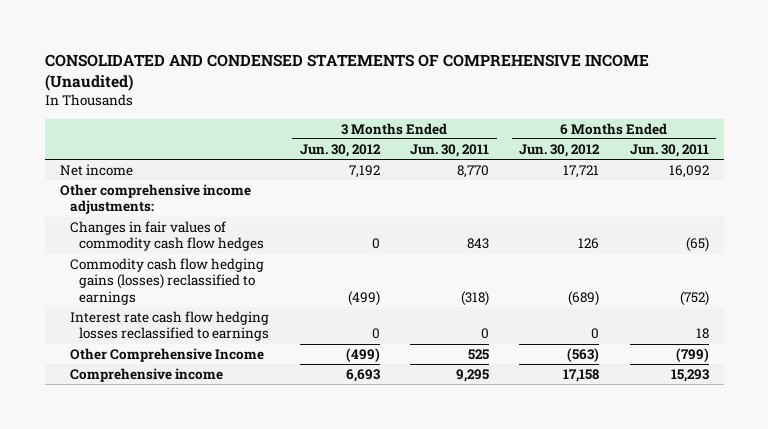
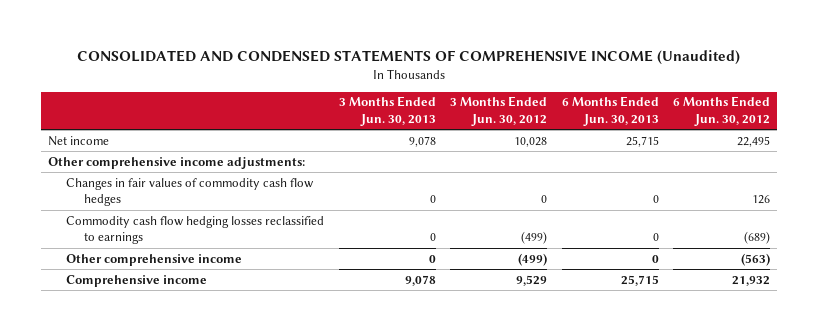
[409,143,489,157] Jun. 30, 2011 -> none
[629,143,709,157] Jun. 30, 2011 -> none
none -> [338,96,436,127] 3 Months Ended Jun. 30, 2013
none -> [561,96,659,127] 6 Months Ended Jun. 30, 2013
[348,165,380,179] 7,192 -> [514,136,548,147] 10,028
[563,165,600,179] 17,721 -> [737,135,771,147] 22,495
[69,311,270,342] Interest rate cash flow hedging losses reclassified to earnings -> none
[69,258,264,305] Commodity cash flow hedging gains (losses) reclassified to earnings -> [66,215,325,245] Commodity cash flow hedging losses reclassified to earnings
[69,348,264,363] Other Comprehensive Income -> [66,253,243,266] Other comprehensive income
[345,369,380,383] 6,693 -> [516,274,548,286] 9,529
[563,369,600,383] 17,158 -> [732,275,771,286] 21,932

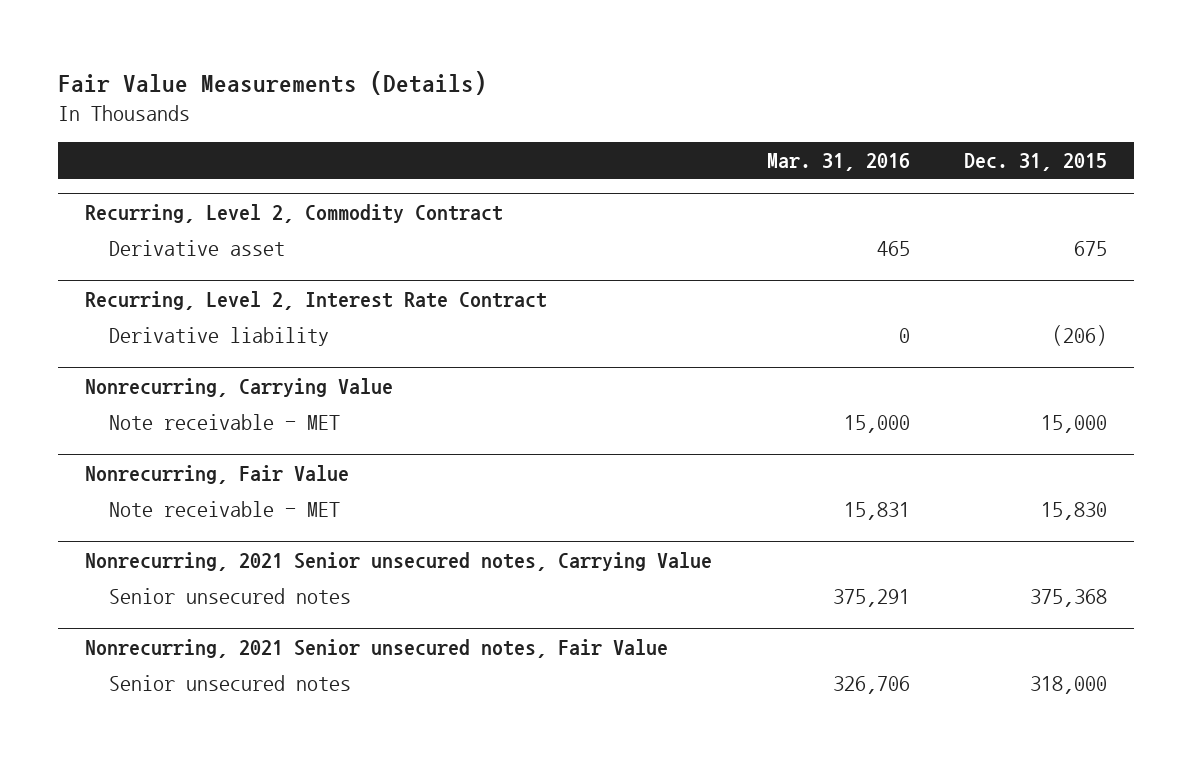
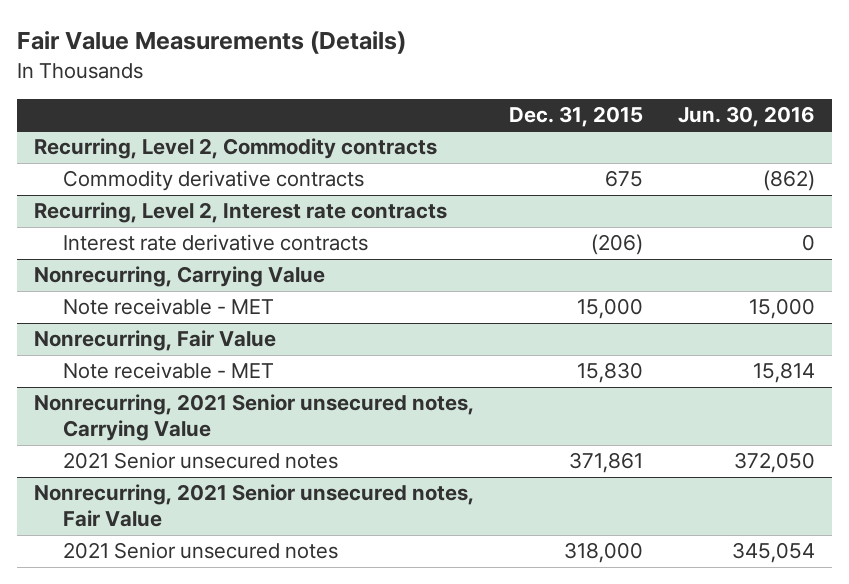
[766,153,910,172] Mar. 31, 2016 -> none
none -> [677,106,815,128] Jun. 30, 2016
[85,203,504,223] Recurring, Level 2, Commodity Contract -> [34,138,438,160] Recurring, Level 2, Commodity contracts
[109,240,286,257] Derivative asset -> [62,170,364,192] Commodity derivative contracts
[85,290,548,310] Recurring, Level 2, Interest Rate Contract -> [34,202,448,224] Recurring, Level 2, Interest rate contracts
[109,327,330,347] Derivative liability -> [62,234,368,252] Interest rate derivative contracts
[109,588,352,605] Senior unsecured notes -> [62,452,338,470] 2021 Senior unsecured notes
[1029,589,1107,608] 375,368 -> [568,452,643,474] 371,861
[109,675,352,692] Senior unsecured notes -> [62,542,338,560] 2021 Senior unsecured notes

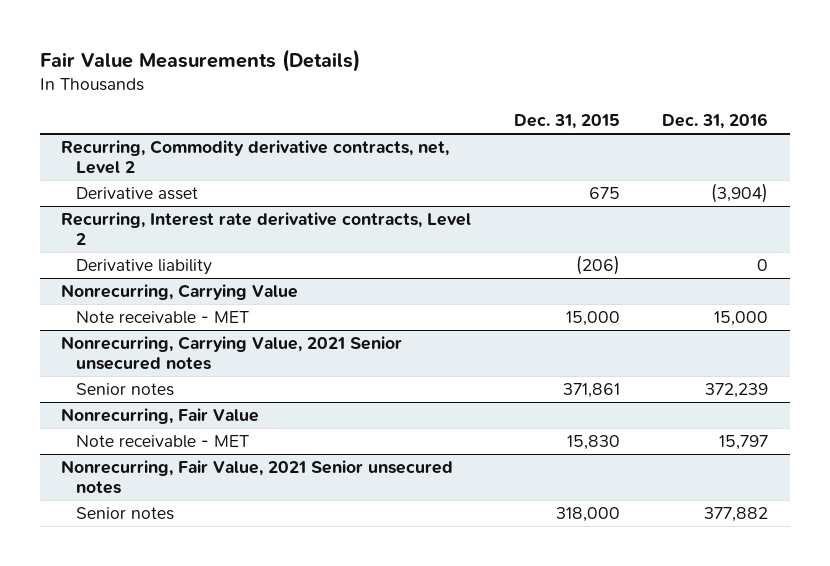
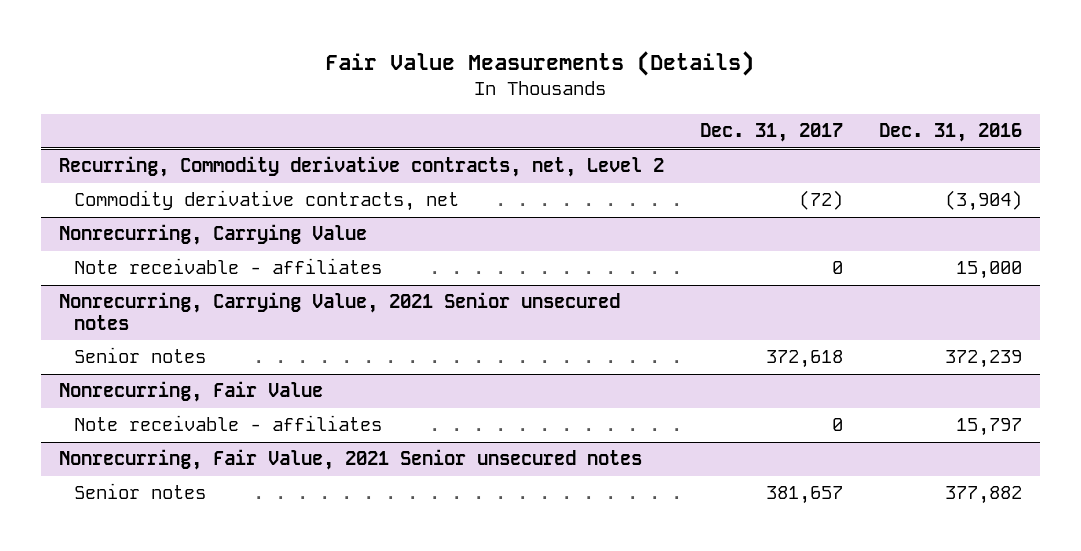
[513,114,620,130] Dec. 31, 2015 -> none
none -> [699,123,843,143] Dec. 31, 2017
[75,186,198,200] Derivative asset -> none
[61,211,472,245] Recurring, Interest rate derivative contracts, Level 2 -> none
[75,258,212,275] Derivative liability -> [74,190,460,212] Commodity derivative contracts, net
[757,258,769,271] 0 -> [944,190,1022,212] (3,904)
[75,310,249,324] Note receivable - MET -> [74,258,383,275] Note receivable - affiliates
[75,434,249,448] Note receivable - MET -> [74,415,383,432] Note receivable - affiliates

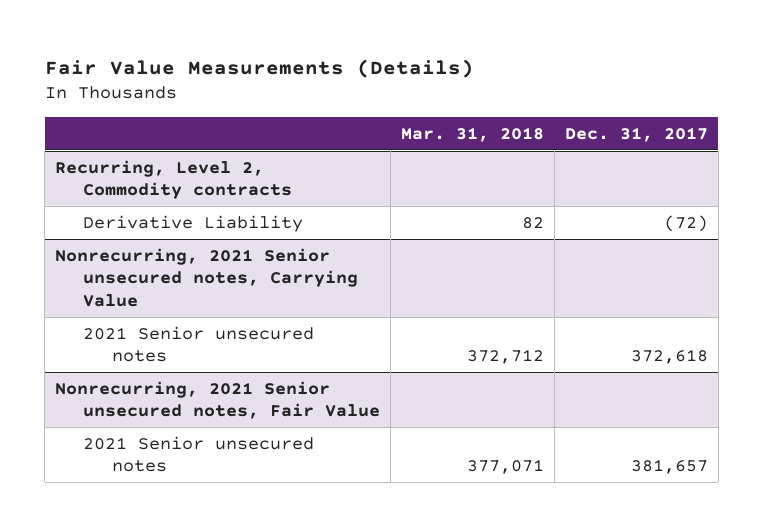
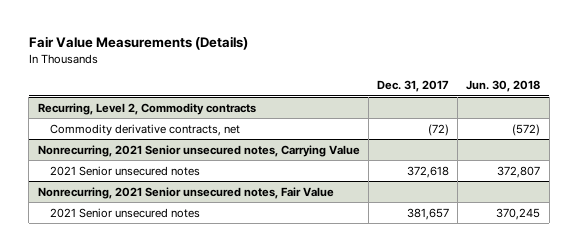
[401,126,545,142] Mar. 31, 2018 -> none
none -> [466,80,541,93] Jun. 30, 2018
[83,214,304,232] Derivative Liability -> [49,123,240,136] Commodity derivative contracts, net

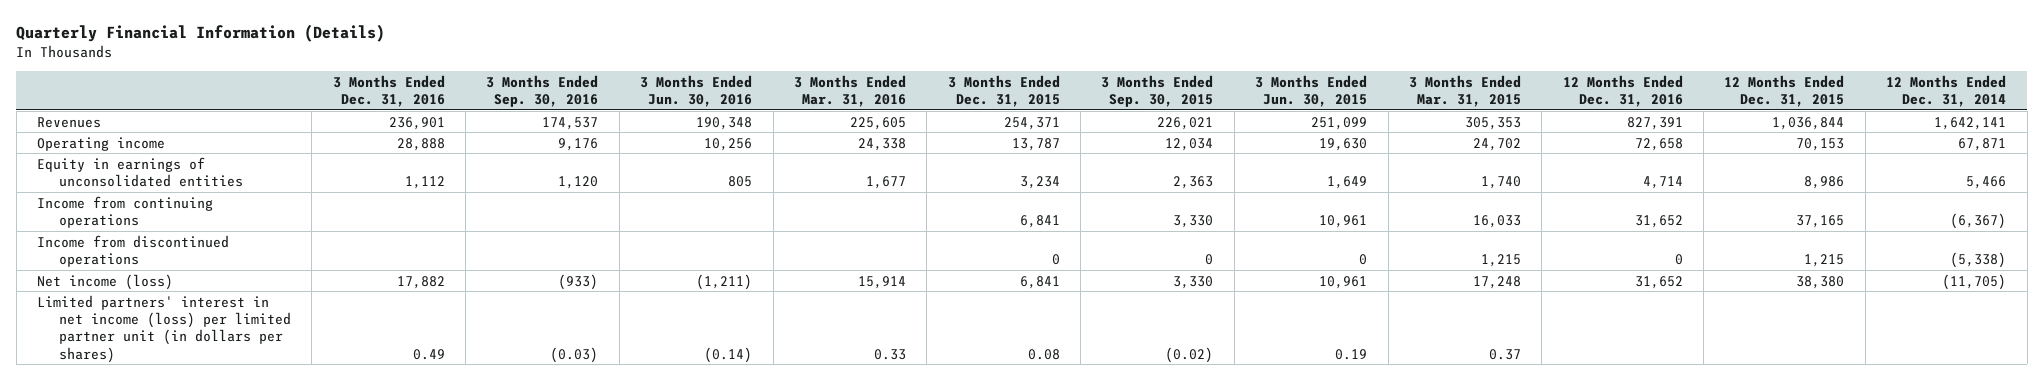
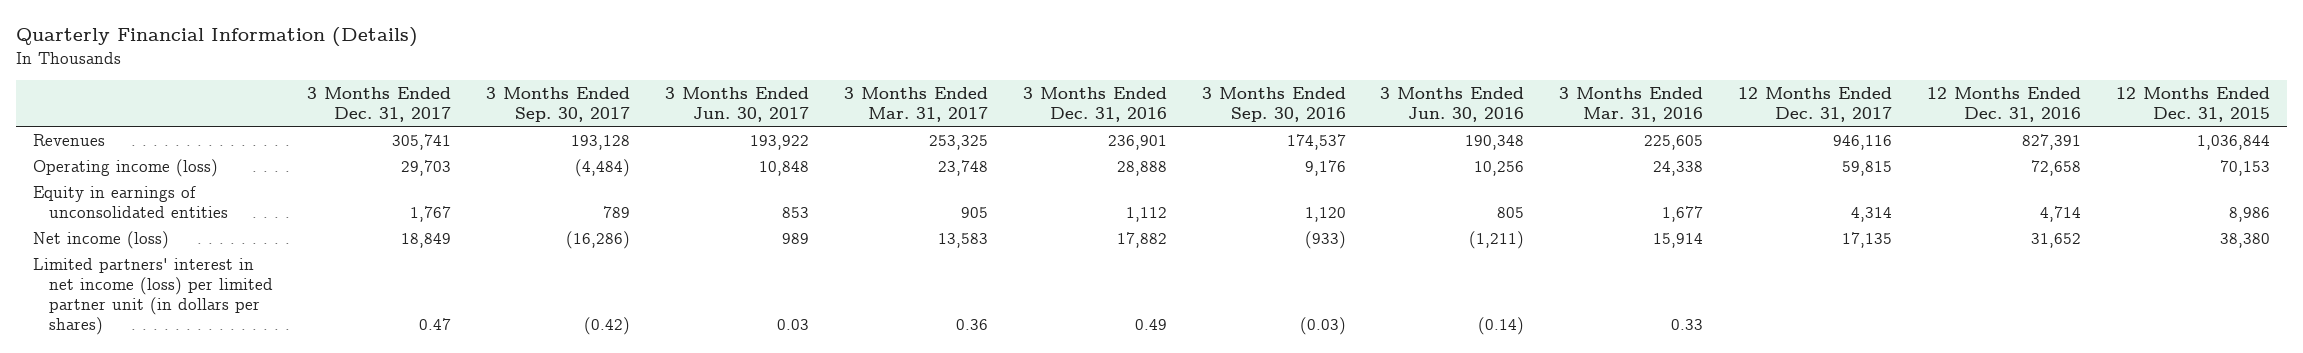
[947,74,1060,108] 3 Months Ended Dec. 31, 2015 -> none
[1101,74,1214,108] 3 Months Ended Sep. 30, 2015 -> none
[1255,74,1368,108] 3 Months Ended Jun. 30, 2015 -> none
[1408,74,1521,108] 3 Months Ended Mar. 31, 2015 -> none
[1886,74,2007,108] 12 Months Ended Dec. 31, 2014 -> none
none -> [307,86,452,123] 3 Months Ended Dec. 31, 2017
none -> [486,86,631,123] 3 Months Ended Sep. 30, 2017
none -> [665,86,810,123] 3 Months Ended Jun. 30, 2017
none -> [843,86,988,123] 3 Months Ended Mar. 31, 2017
none -> [1738,86,1893,123] 12 Months Ended Dec. 31, 2017
[37,136,166,151] Operating income -> [33,158,219,177] Operating income (loss)
[37,195,214,228] Income from continuing operations -> none
[37,234,230,267] Income from discontinued operations -> none

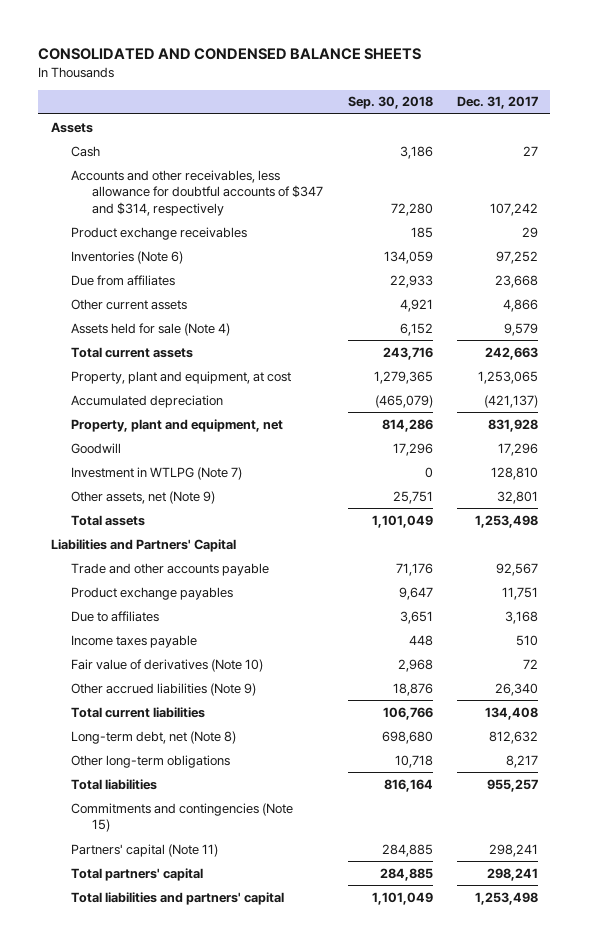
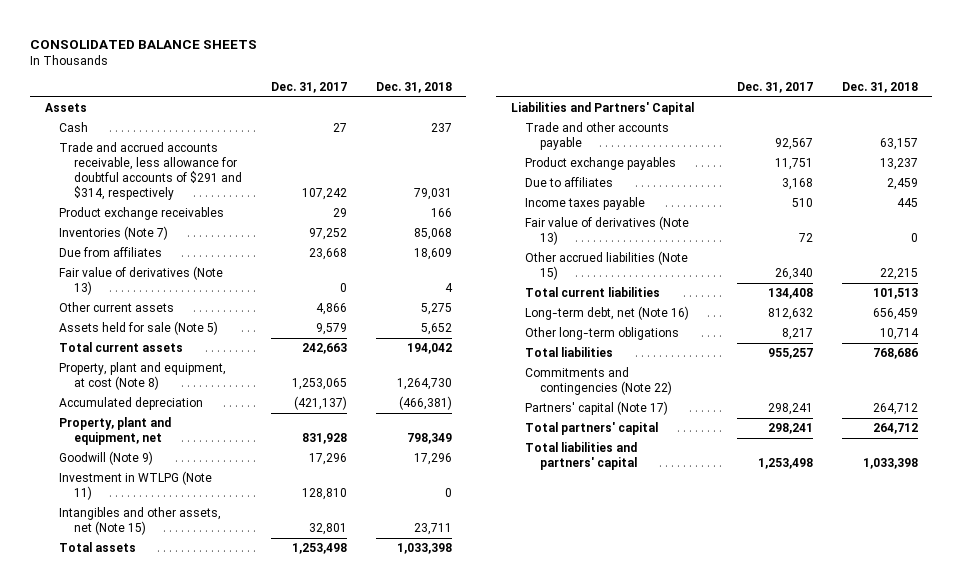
[38,47,422,60] CONSOLIDATED AND CONDENSED BALANCE SHEETS -> [30,39,258,49] CONSOLIDATED BALANCE SHEETS
[347,96,433,110] Sep. 30, 2018 -> none
none -> [375,81,452,93] Dec. 31, 2018
[71,169,323,216] Accounts and other receivables, less allowance for doubtful accounts of $347 and $314, respectively -> [59,142,242,200] Trade and accrued accounts receivable, less allowance for doubtful accounts of $291 and $314, respectively
[71,250,184,264] Inventories (Note 6) -> [59,226,169,241] Inventories (Note 7)
none -> [59,266,224,296] Fair value of derivatives (Note 13)
[71,322,231,336] Assets held for sale (Note 4) -> [59,321,219,336] Assets held for sale (Note 5)
[71,370,292,384] Property, plant and equipment, at cost -> [59,362,227,391] Property, plant and equipment, at cost (Note 8)
[71,442,122,454] Goodwill -> [59,451,154,466] Goodwill (Note 9)
[71,466,243,480] Investment in WTLPG (Note 7) -> [59,471,213,501] Investment in WTLPG (Note 11)
[71,490,216,504] Other assets, net (Note 9) -> [59,507,222,536] Intangibles and other assets, net (Note 15)
[71,658,264,672] Fair value of derivatives (Note 10) -> [525,216,690,246] Fair value of derivatives (Note 13)
[71,682,257,696] Other accrued liabilities (Note 9) -> [525,251,689,281] Other accrued liabilities (Note 15)
[71,730,237,744] Long-term debt, net (Note 8) -> [525,306,690,321] Long-term debt, net (Note 16)
[71,802,294,833] Commitments and contingencies (Note 15) -> [525,367,672,396] Commitments and contingencies (Note 22)
[71,843,219,857] Partners' capital (Note 11) -> [525,401,669,416] Partners' capital (Note 17)

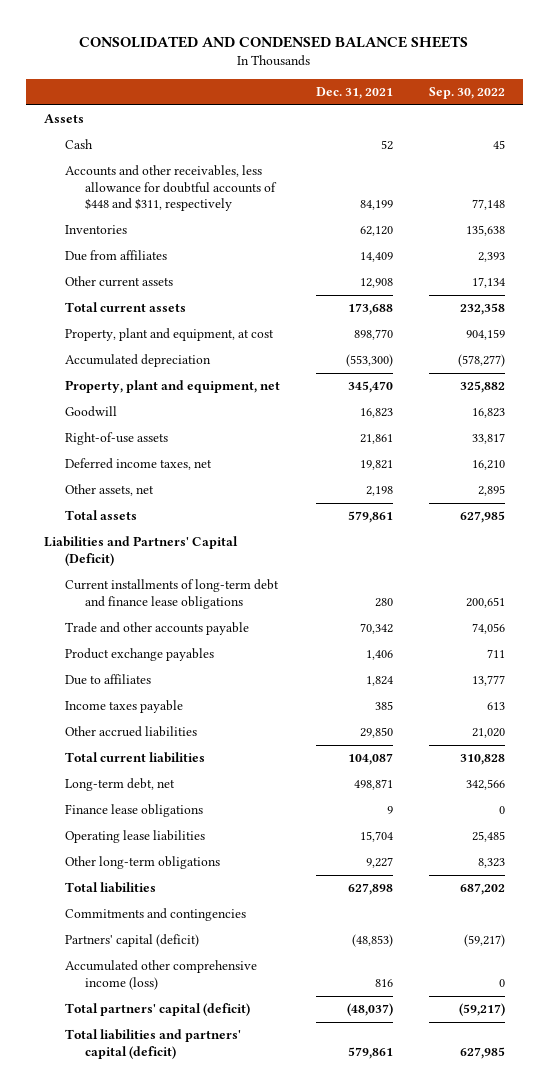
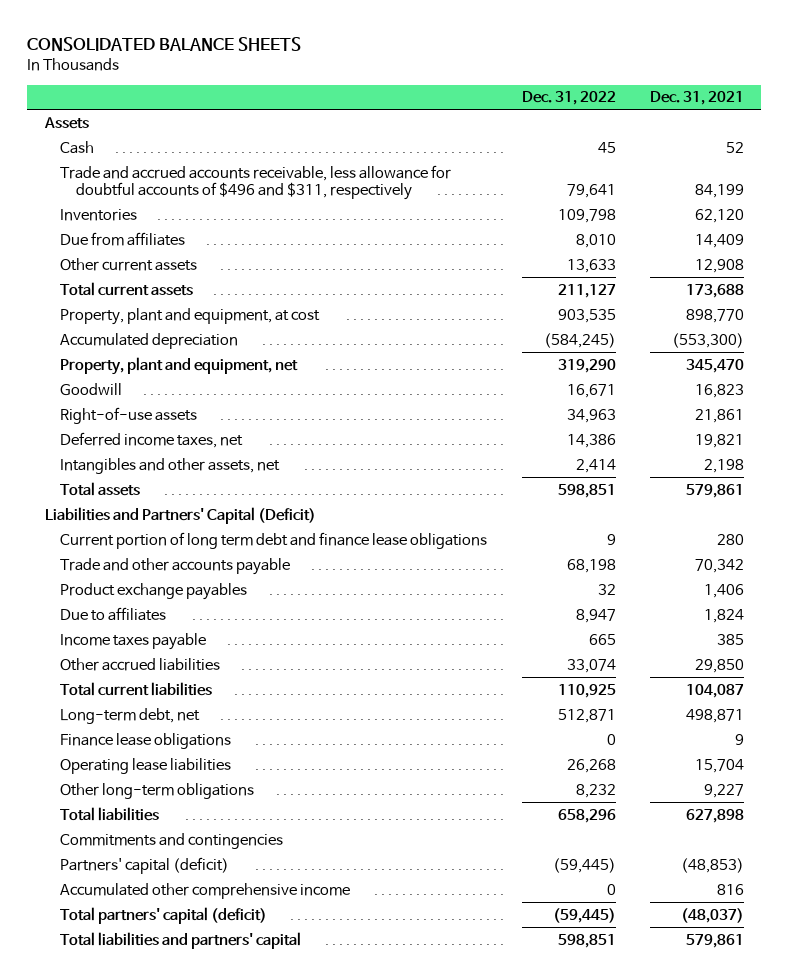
[79,36,469,49] CONSOLIDATED AND CONDENSED BALANCE SHEETS -> [27,37,302,52] CONSOLIDATED BALANCE SHEETS
[428,87,505,100] Sep. 30, 2022 -> none
none -> [521,91,616,106] Dec. 31, 2022
[64,165,278,212] Accounts and other receivables, less allowance for doubtful accounts of $448 and $311, respectively -> [60,164,452,200] Trade and accrued accounts receivable, less allowance for doubtful accounts of $496 and $311, respectively
[64,484,154,497] Other assets, net -> [60,457,281,474] Intangibles and other assets, net
[64,579,279,609] Current installments of long-term debt and finance lease obligations -> [60,531,488,549] Current portion of long term debt and finance lease obligations
[64,960,257,990] Accumulated other comprehensive income (loss) -> [60,882,351,899] Accumulated other comprehensive income
[64,1029,241,1059] Total liabilities and partners' capital (deficit) -> [60,931,302,949] Total liabilities and partners' capital

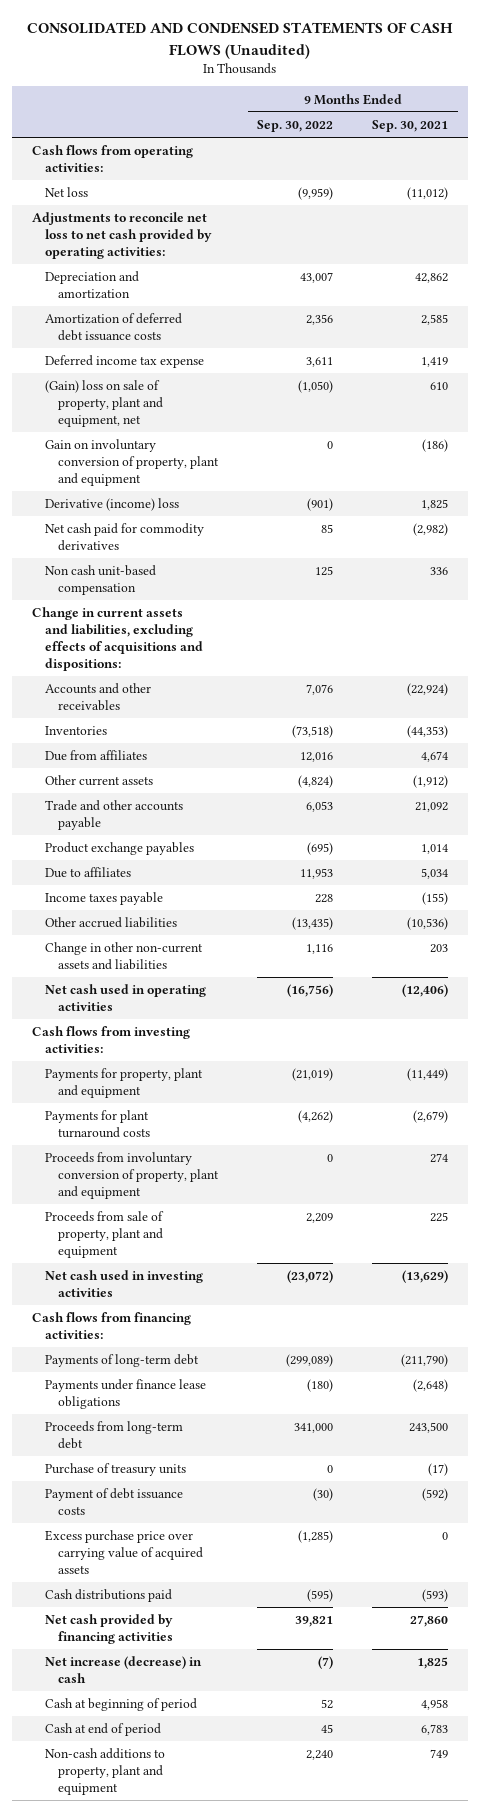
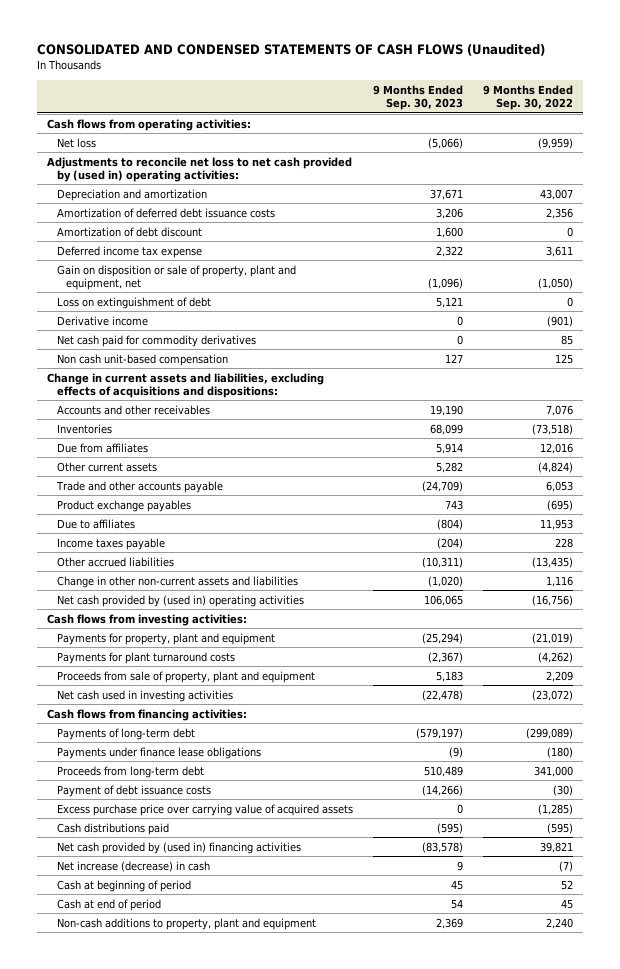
[372,120,449,133] Sep. 30, 2021 -> none
none -> [372,84,463,111] 9 Months Ended Sep. 30, 2023
[31,212,213,260] Adjustments to reconcile net loss to net cash provided by operating activities: -> [47,156,353,182] Adjustments to reconcile net loss to net cash provided by (used in) operating activities:
none -> [56,226,202,237] Amortization of debt discount
[45,439,220,487] Gain on involuntary conversion of property, plant and equipment -> none
[45,380,164,428] (Gain) loss on sale of property, plant and equipment, net -> [56,264,296,290] Gain on disposition or sale of property, plant and equipment, net
none -> [56,296,211,309] Loss on extinguishment of debt
[45,498,180,512] Derivative (income) loss -> [56,315,148,326] Derivative income
[45,984,207,1012] Net cash used in operating activities -> [56,594,304,607] Net cash provided by (used in) operating activities
[45,1152,220,1200] Proceeds from involuntary conversion of property, plant and equipment -> none
[45,1463,187,1477] Purchase of treasury units -> none
[45,1614,174,1645] Net cash provided by financing activities -> [56,841,301,854] Net cash provided by (used in) financing activities

